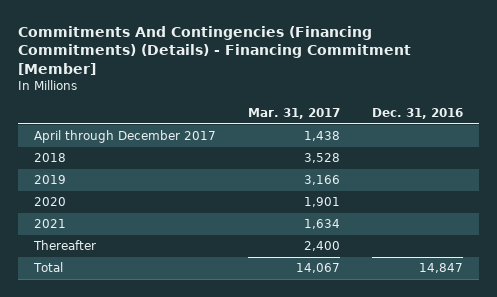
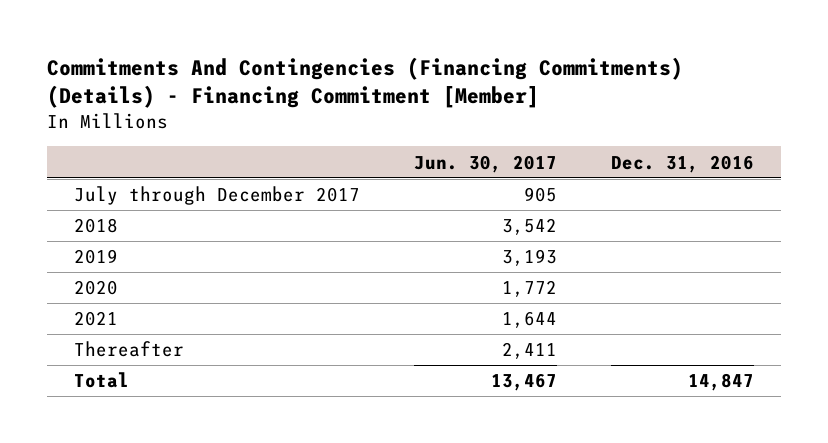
[248,108,341,120] Mar. 31, 2017 -> none
none -> [413,154,557,173] Jun. 30, 2017
[34,130,217,144] April through December 2017 -> [73,186,360,206] July through December 2017

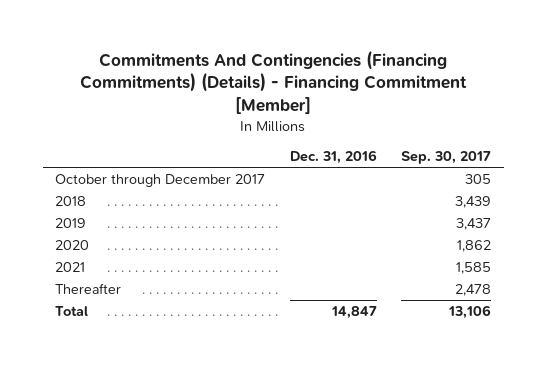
[413,154,557,173] Jun. 30, 2017 -> none
none -> [401,151,492,165] Sep. 30, 2017
[73,186,360,206] July through December 2017 -> [55,173,266,187] October through December 2017

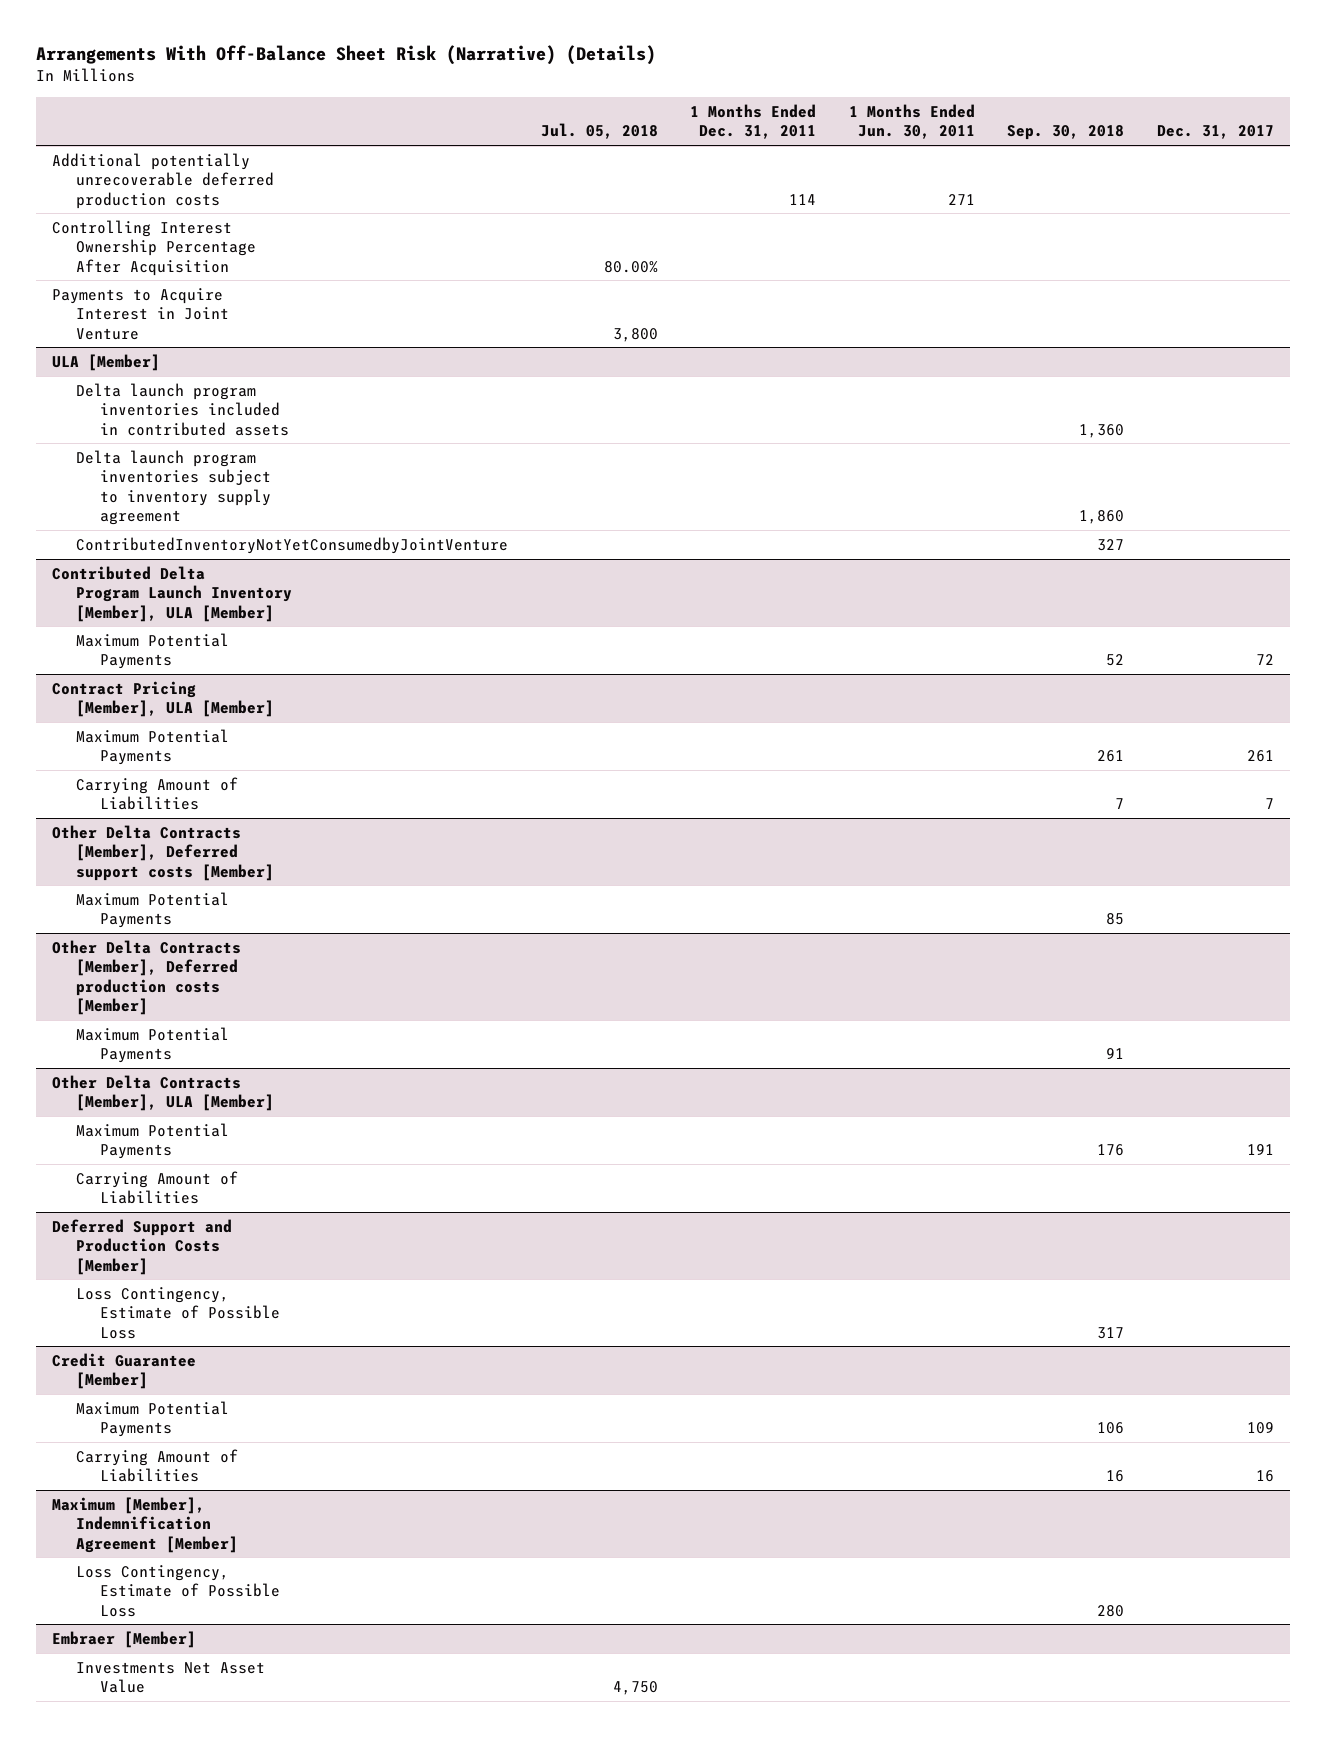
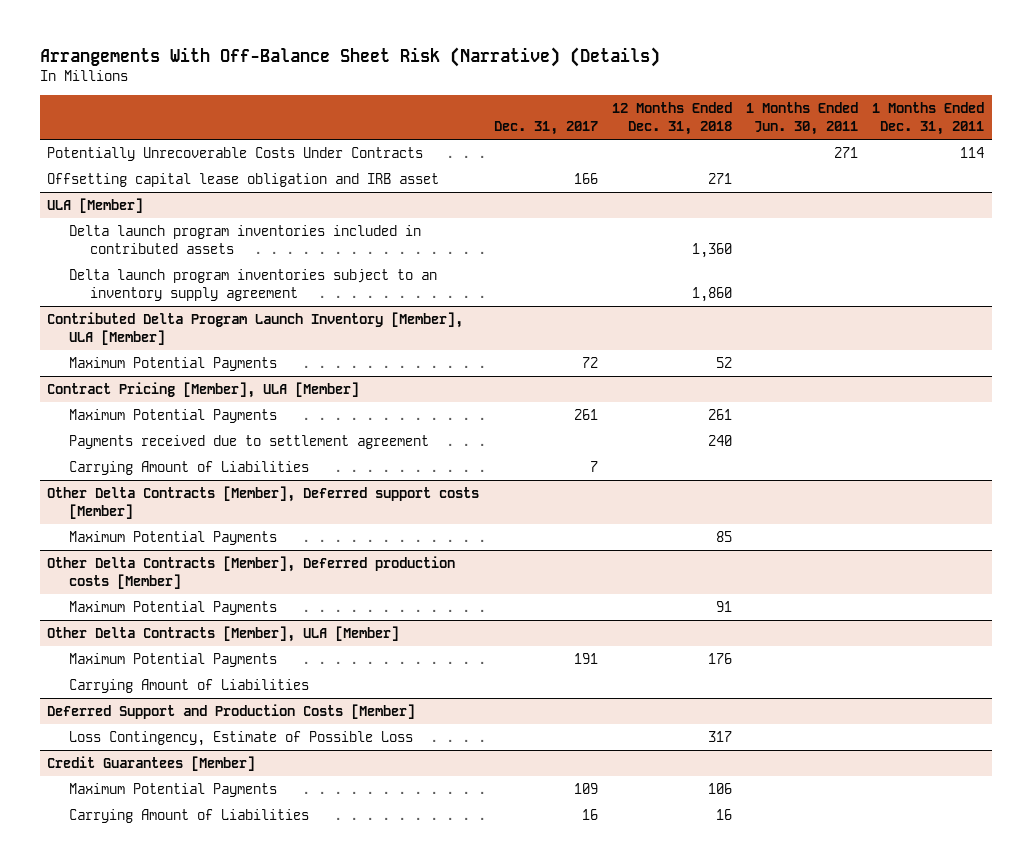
[540,123,658,140] Jul. 05, 2018 -> none
[1007,125,1125,141] Sep. 30, 2018 -> none
none -> [611,102,732,136] 12 Months Ended Dec. 31, 2018
[52,219,257,276] Controlling Interest Ownership Percentage After Acquisition -> none
[52,287,230,340] Payments to Acquire Interest in Joint Venture -> none
[52,152,275,209] Additional potentially unrecoverable deferred production costs -> [47,147,424,162] Potentially Unrecoverable Costs Under Contracts
none -> [47,173,440,188] Offsetting capital lease obligation and IRB asset
[76,536,509,554] ContributedInventoryNotYetConsumedbyJointVenture -> none
[76,449,271,526] Delta launch program inventories subject to inventory supply agreement -> [68,269,437,301] Delta launch program inventories subject to an inventory supply agreement
none -> [68,435,429,450] Payments received due to settlement agreement
[52,1352,197,1390] Credit Guarantee [Member] -> [47,756,256,772] Credit Guarantees [Member]
[52,1496,239,1553] Maximum [Member], Indemnification Agreement [Member] -> none
[76,1564,280,1617] Loss Contingency, Estimate of Possible Loss -> none
[52,1630,197,1648] Embraer [Member] -> none
[76,1661,266,1694] Investments Net Asset Value -> none

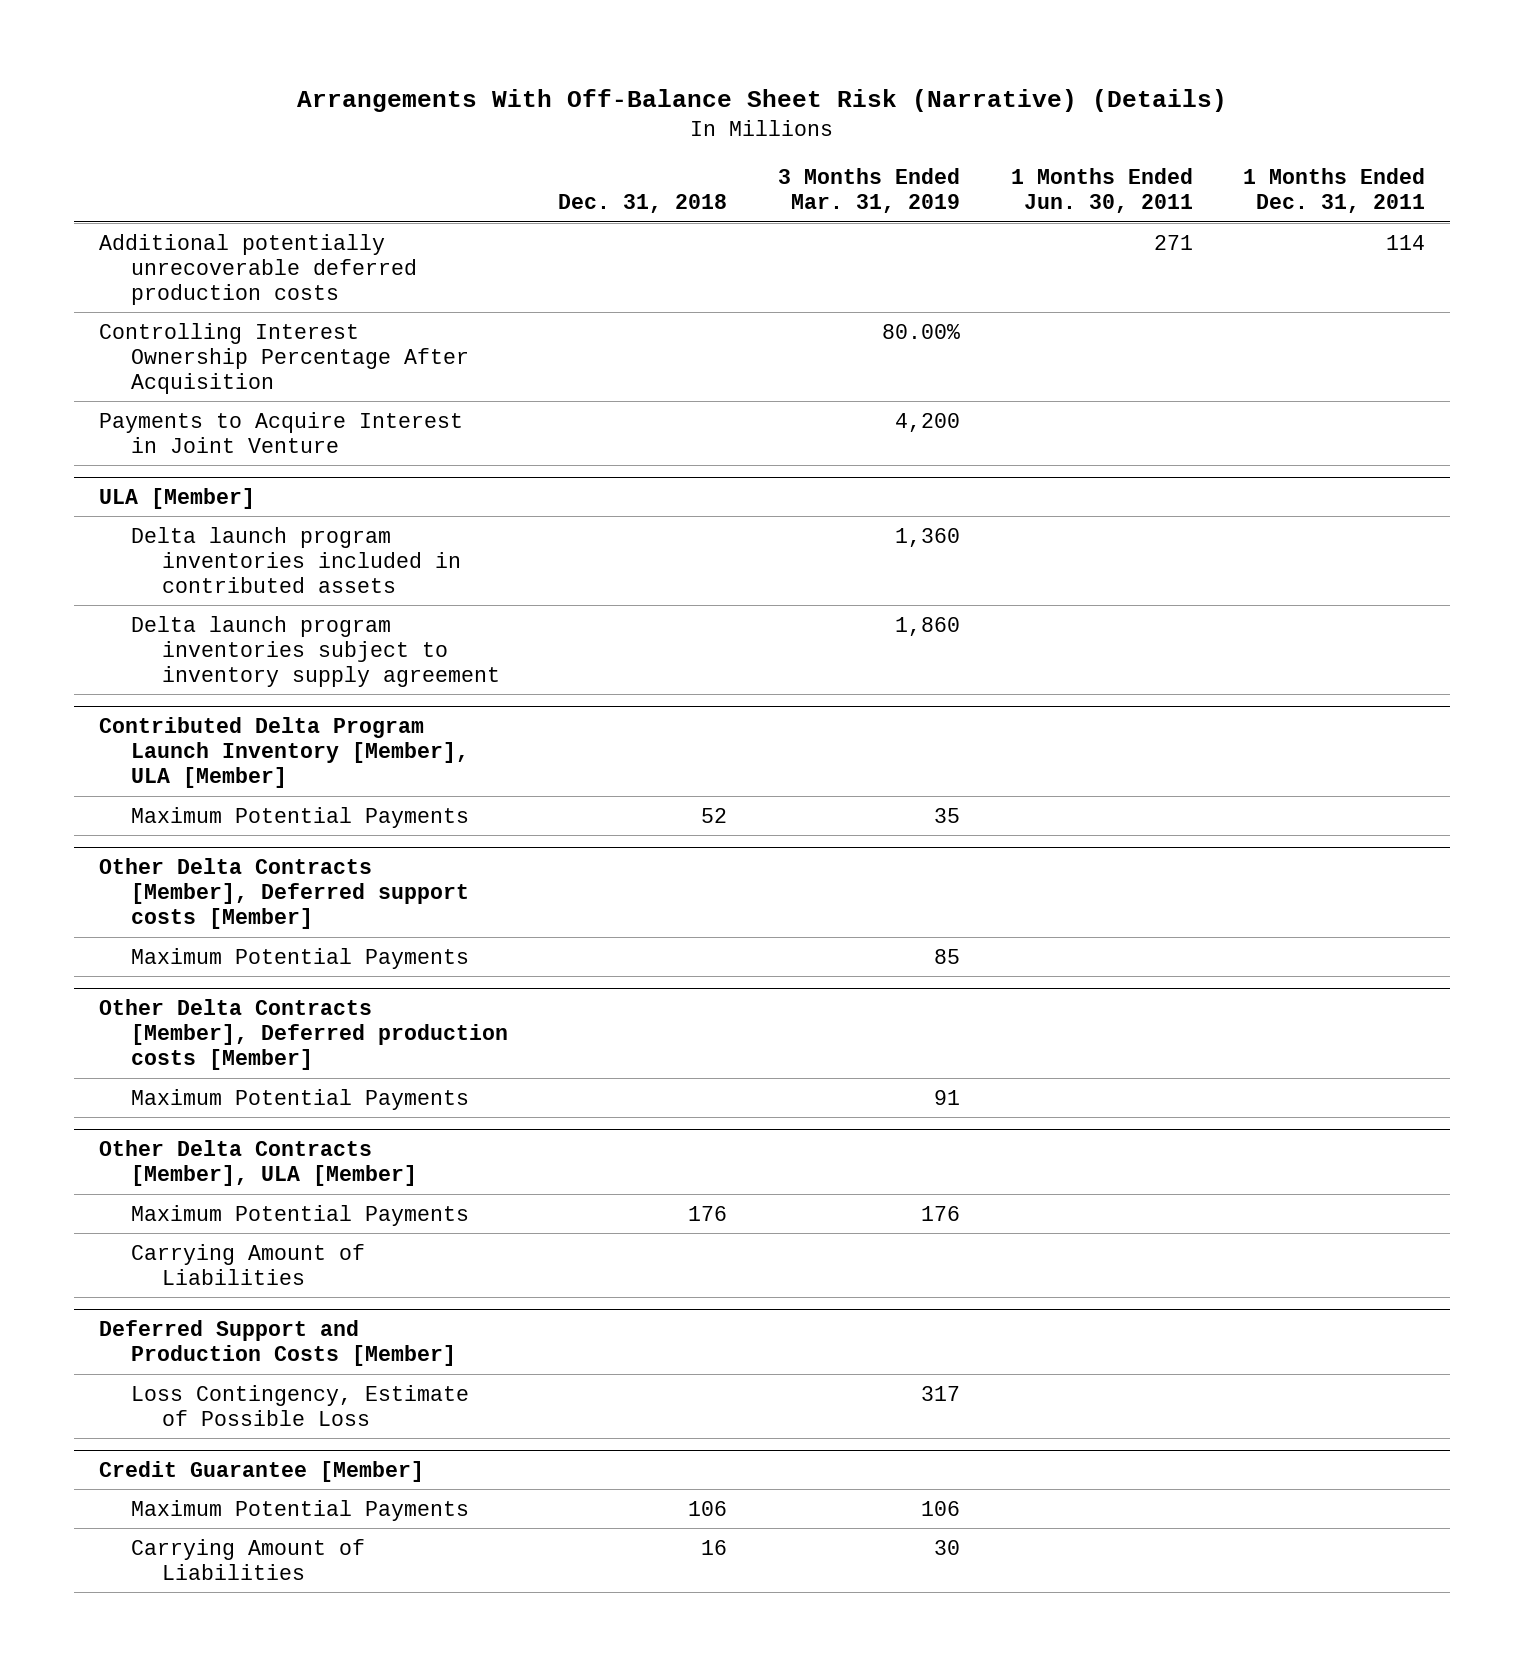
[493,121,598,136] Dec. 31, 2017 -> none
[611,102,732,136] 12 Months Ended Dec. 31, 2018 -> none
none -> [558,194,728,214] Dec. 31, 2018
none -> [778,168,961,214] 3 Months Ended Mar. 31, 2019
[47,173,440,188] Offsetting capital lease obligation and IRB asset -> none
[47,147,424,162] Potentially Unrecoverable Costs Under Contracts -> [99,233,417,305] Additional potentially unrecoverable deferred production costs
none -> [99,322,469,394] Controlling Interest Ownership Percentage After Acquisition
none -> [99,411,464,453] Payments to Acquire Interest in Joint Venture
[68,269,437,301] Delta launch program inventories subject to an inventory supply agreement -> [130,615,501,687] Delta launch program inventories subject to inventory supply agreement
[47,382,360,399] Contract Pricing [Member], ULA [Member] -> none
[68,409,277,424] Maximum Potential Payments -> none
[68,435,429,450] Payments received due to settlement agreement -> none
[68,461,309,476] Carrying Amount of Liabilities -> none
[47,756,256,772] Credit Guarantees [Member] -> [99,1461,425,1483] Credit Guarantee [Member]

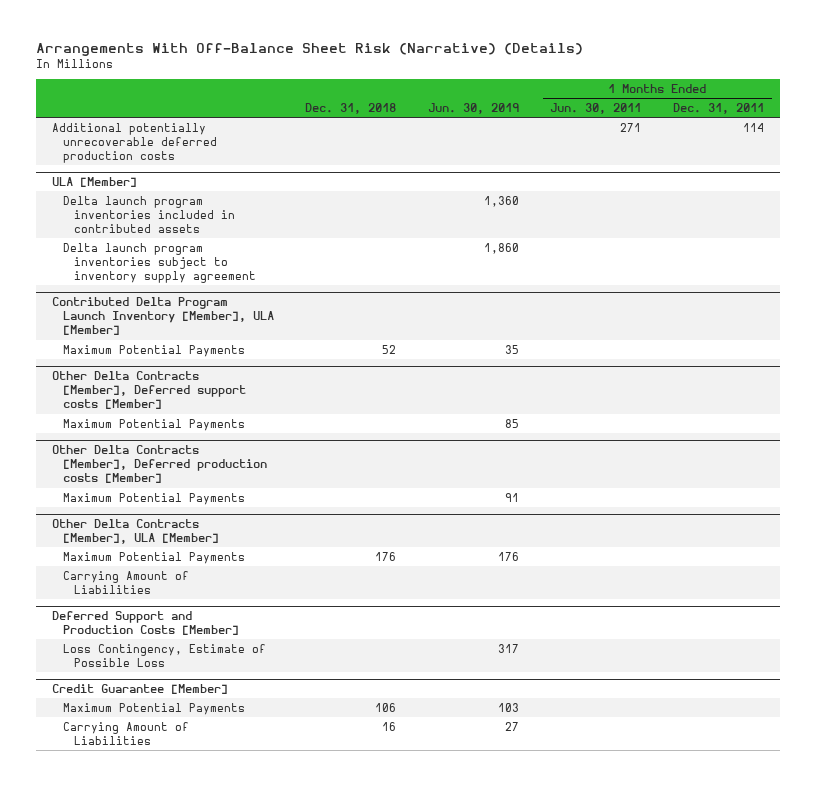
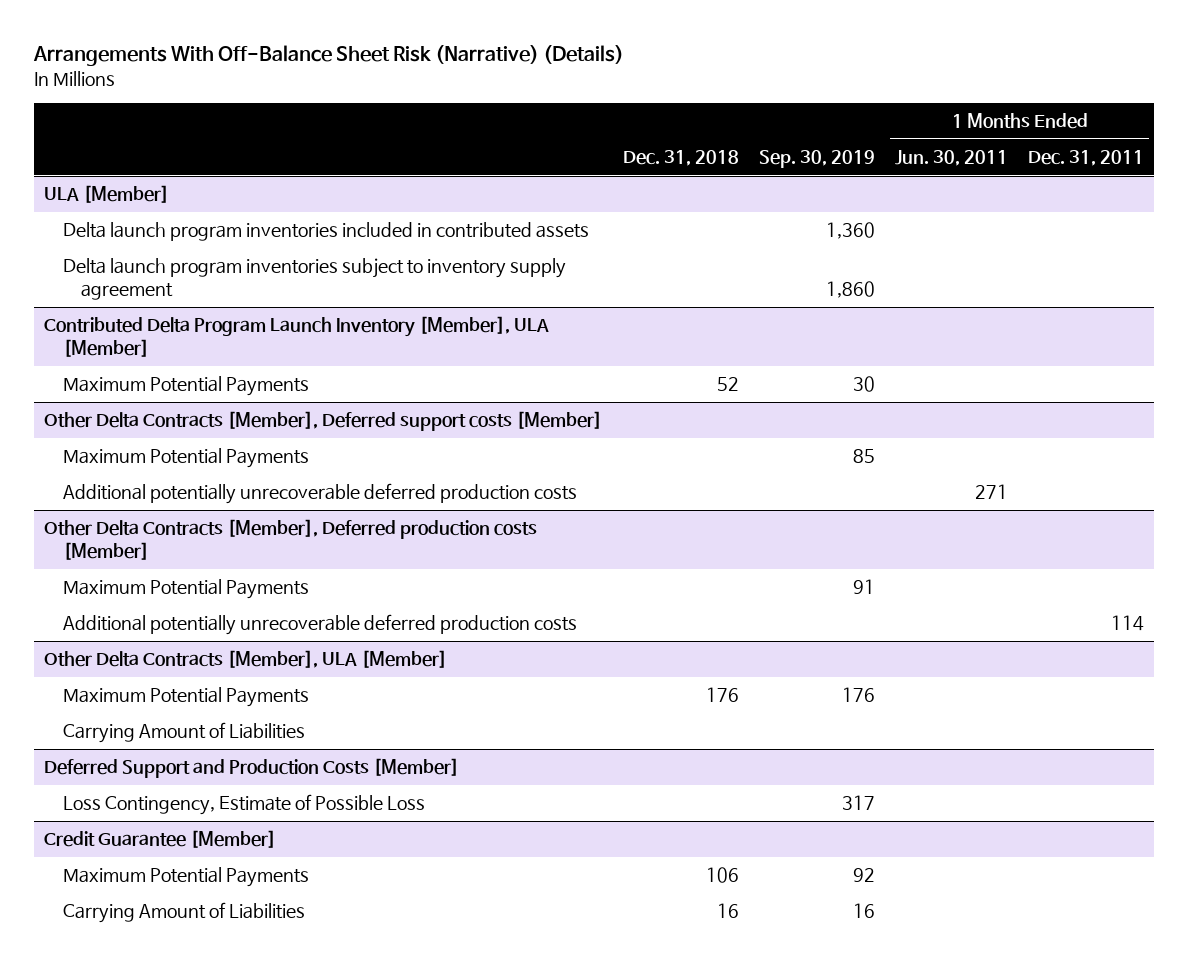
[427,102,519,114] Jun. 30, 2019 -> none
none -> [758,149,875,168] Sep. 30, 2019
[51,122,217,164] Additional potentially unrecoverable deferred production costs -> none
none -> [62,483,577,505] Additional potentially unrecoverable deferred production costs
none -> [62,614,577,636] Additional potentially unrecoverable deferred production costs

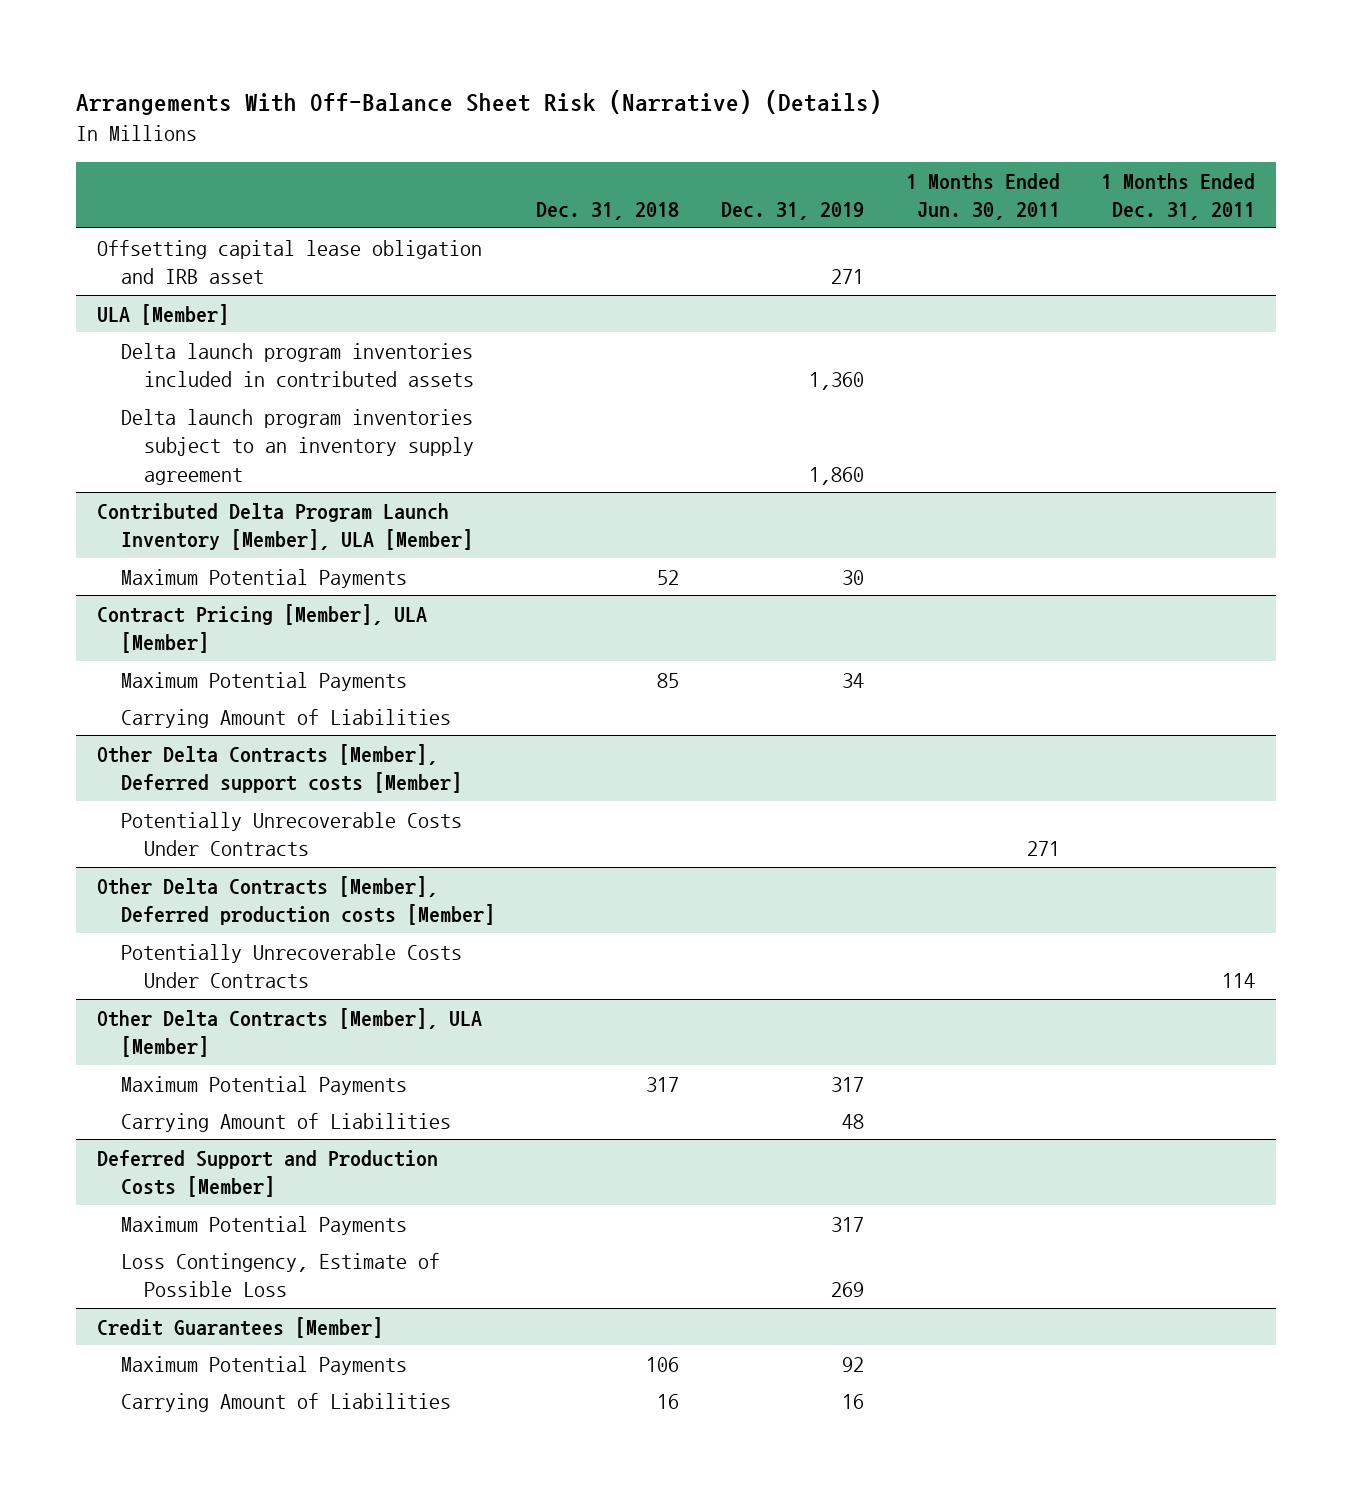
[758,149,875,168] Sep. 30, 2019 -> none
none -> [720,202,864,221] Dec. 31, 2019
none -> [97,239,483,285] Offsetting capital lease obligation and IRB asset
[62,258,566,300] Delta launch program inventories subject to inventory supply agreement -> [120,408,475,485] Delta launch program inventories subject to an inventory supply agreement
none -> [97,603,428,654] Contract Pricing [Member], ULA [Member]
none -> [120,671,407,691] Maximum Potential Payments
none -> [120,708,451,728] Carrying Amount of Liabilities
[62,448,309,469] Maximum Potential Payments -> none
[62,483,577,505] Additional potentially unrecoverable deferred production costs -> [120,811,462,857] Potentially Unrecoverable Costs Under Contracts
[62,579,309,600] Maximum Potential Payments -> none
[62,614,577,636] Additional potentially unrecoverable deferred production costs -> [120,943,462,989] Potentially Unrecoverable Costs Under Contracts
[705,687,739,703] 176 -> [646,1076,680,1092] 317
none -> [120,1215,407,1235] Maximum Potential Payments
[44,830,277,849] Credit Guarantee [Member] -> [97,1316,384,1338] Credit Guarantees [Member]

